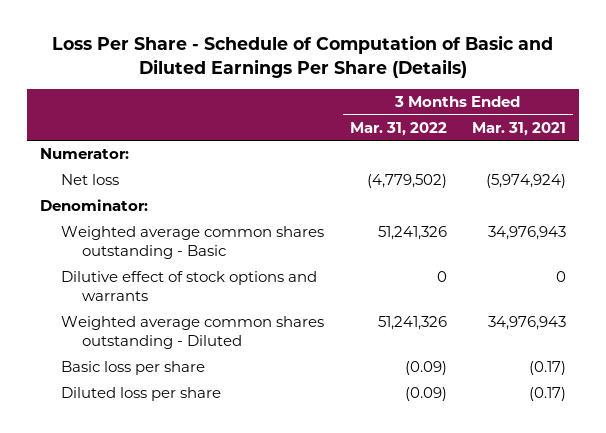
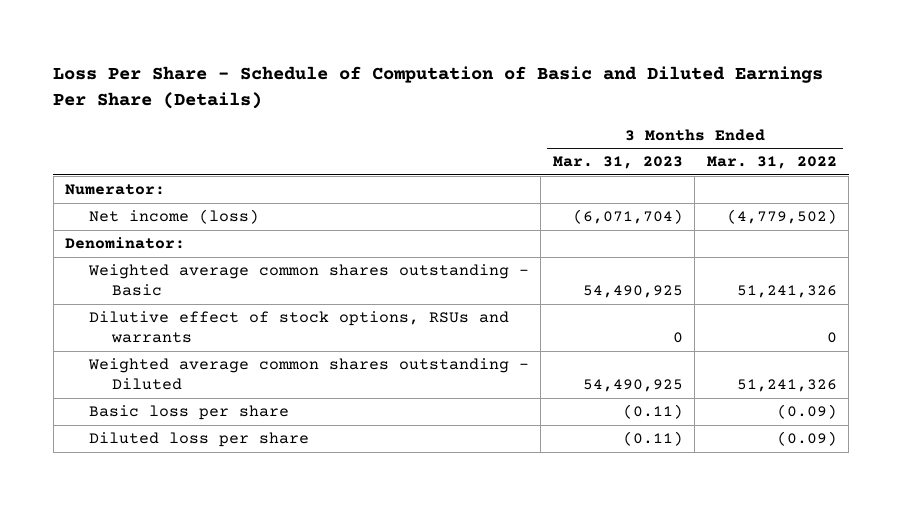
[472,121,567,136] Mar. 31, 2021 -> none
none -> [552,156,683,170] Mar. 31, 2023
[60,174,119,186] Net loss -> [88,209,259,225] Net income (loss)
[60,271,317,301] Dilutive effect of stock options and warrants -> [88,311,509,344] Dilutive effect of stock options, RSUs and warrants

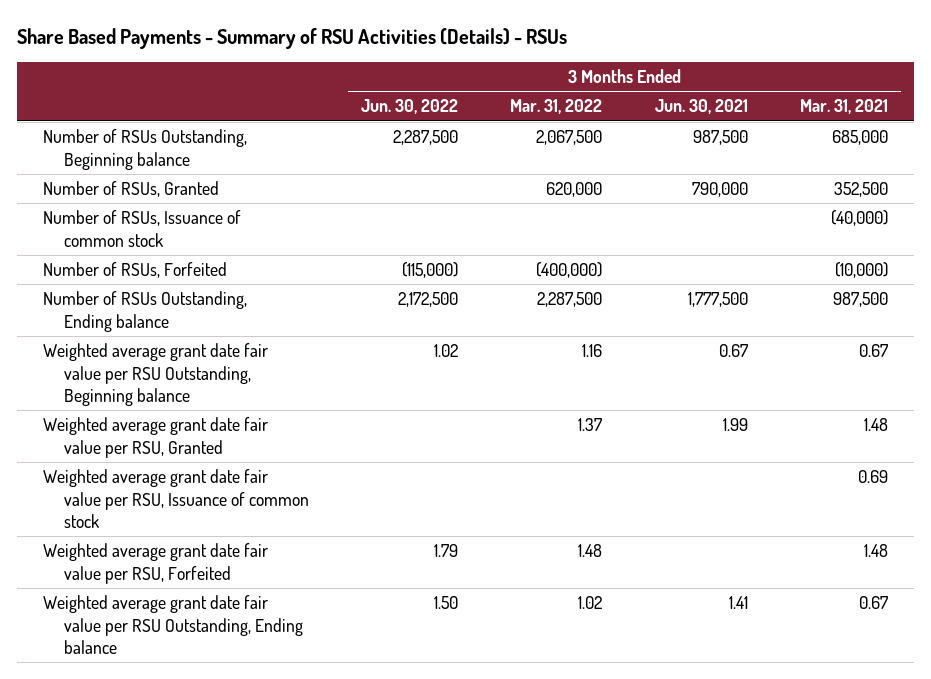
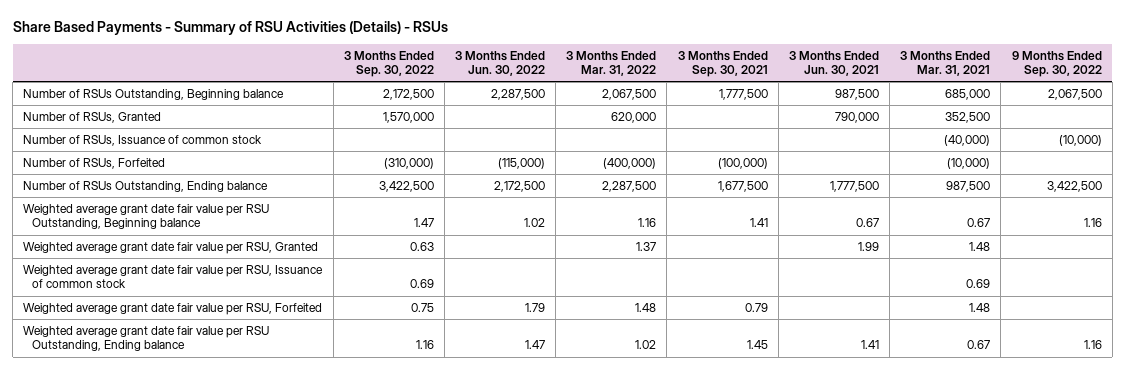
none -> [343,50,434,78] 3 Months Ended Sep. 30, 2022
none -> [677,50,768,78] 3 Months Ended Sep. 30, 2021
none -> [1011,50,1102,78] 9 Months Ended Sep. 30, 2022
[434,596,459,610] 1.50 -> [524,340,545,350] 1.47

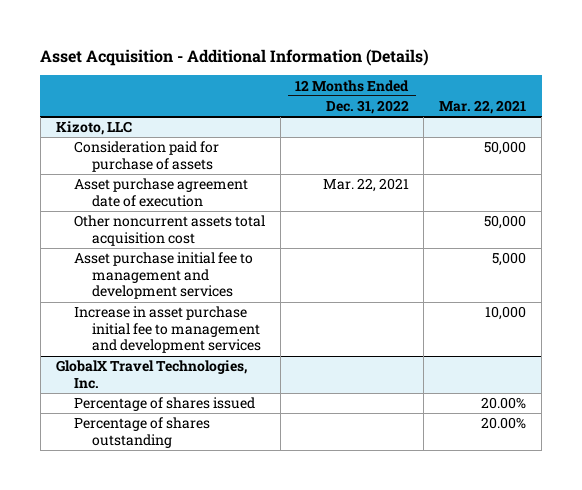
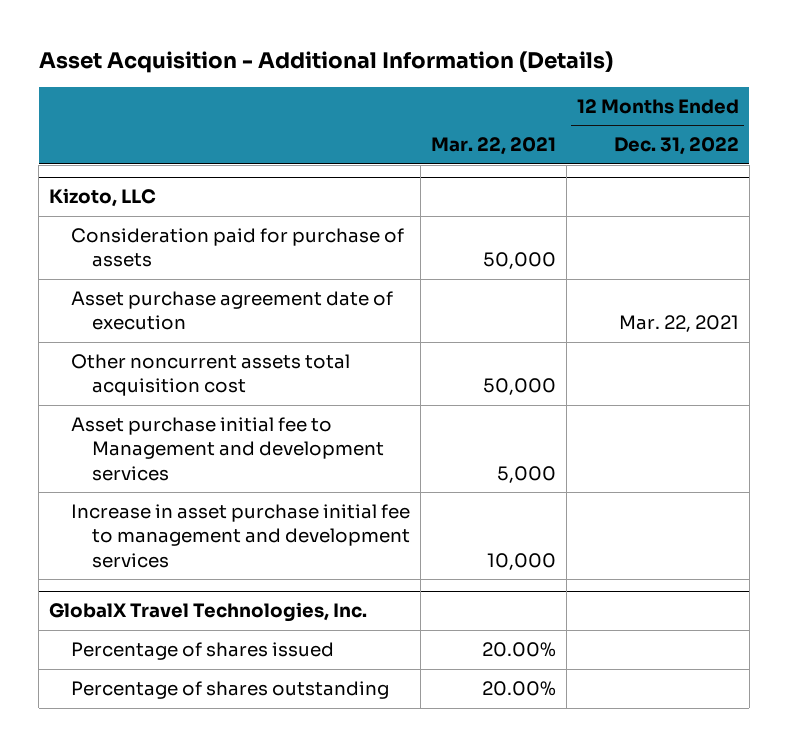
[73,252,253,300] Asset purchase initial fee to management and development services -> [70,417,385,481] Asset purchase initial fee to Management and development services

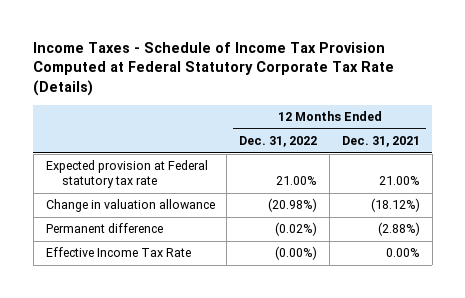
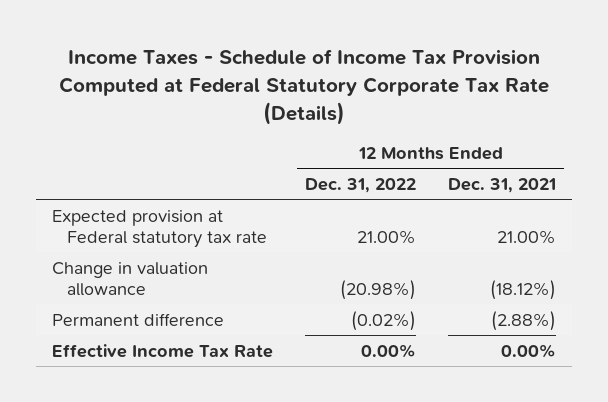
[275,246,318,261] (0.00%) -> [361,343,417,358] 0.00%

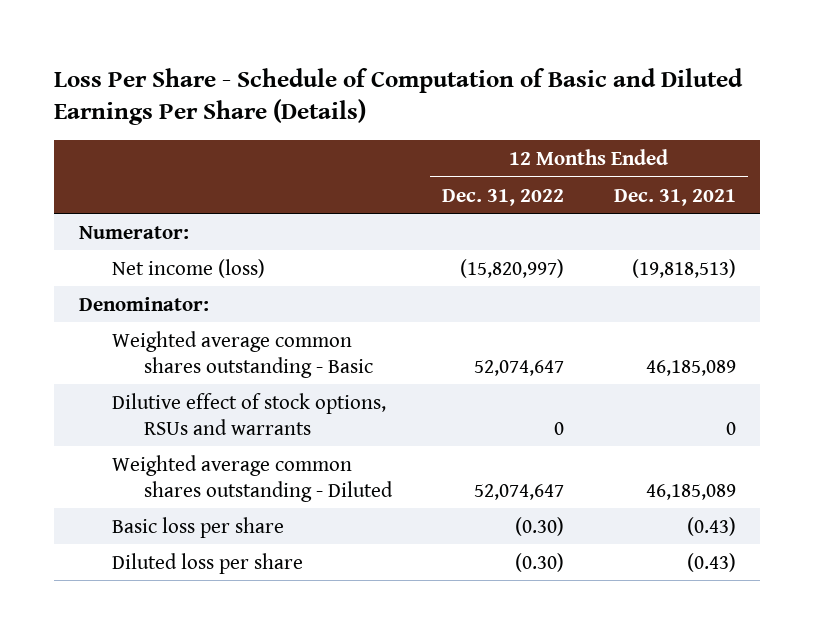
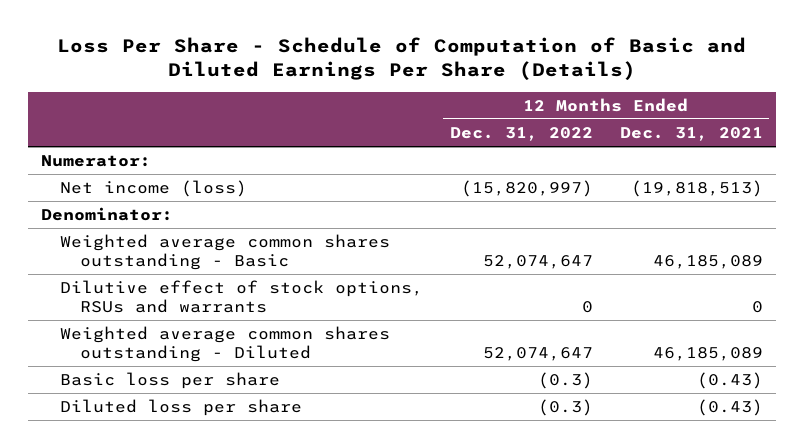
[514,516,564,536] (0.30) -> [538,372,594,390] (0.3)
[514,552,564,572] (0.30) -> [538,399,594,417] (0.3)

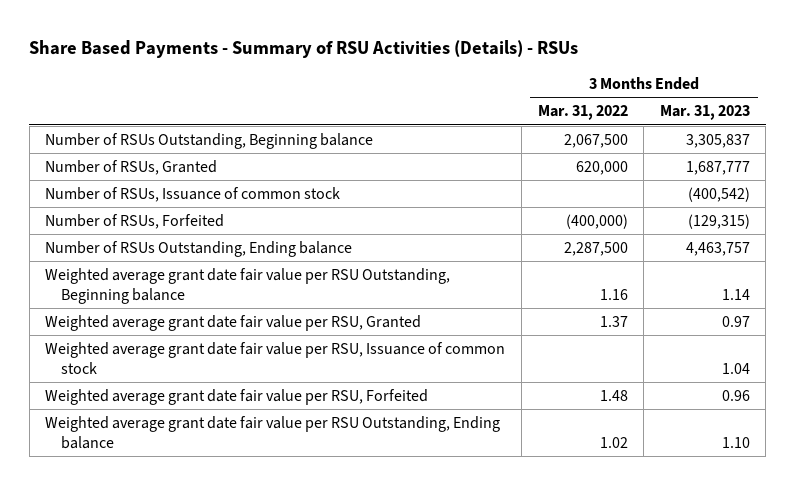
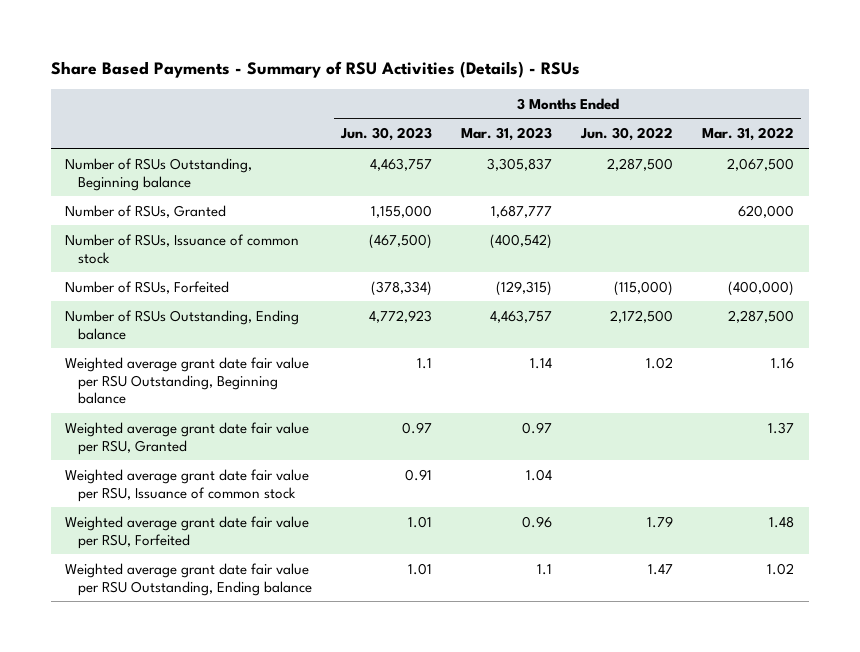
none -> [340,127,433,142] Jun. 30, 2023
none -> [580,127,674,142] Jun. 30, 2022
[721,436,750,448] 1.10 -> [537,563,553,575] 1.1

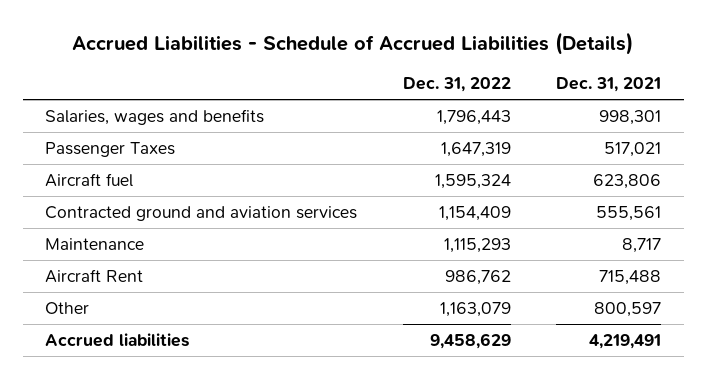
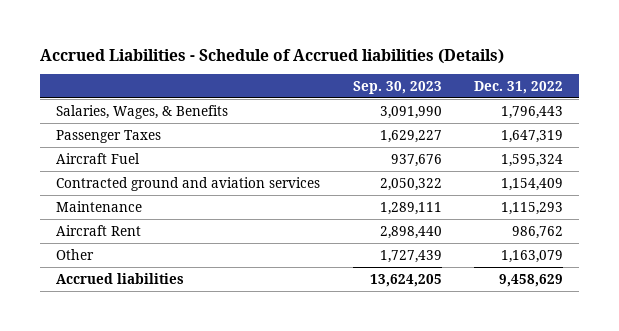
[72,31,634,55] Accrued Liabilities - Schedule of Accrued Liabilities (Details) -> [40,48,505,64] Accrued Liabilities - Schedule of Accrued liabilities (Details)
[556,77,662,93] Dec. 31, 2021 -> none
none -> [352,80,442,94] Sep. 30, 2023
[45,108,265,125] Salaries, wages and benefits -> [56,104,229,119] Salaries, Wages, & Benefits
[45,172,134,187] Aircraft fuel -> [56,152,141,164] Aircraft Fuel

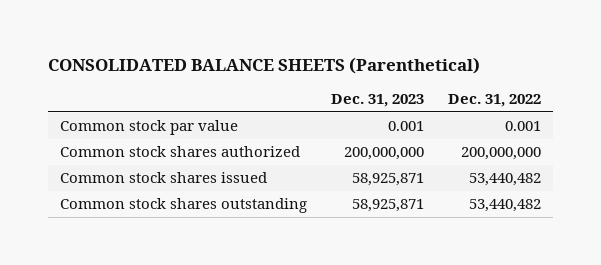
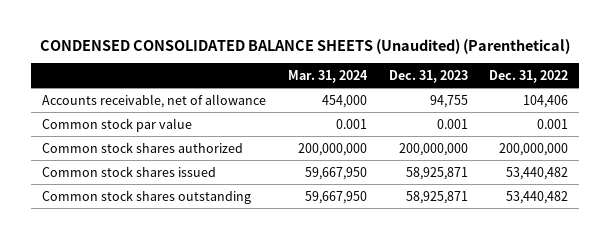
[48,57,481,75] CONSOLIDATED BALANCE SHEETS (Parenthetical) -> [40,38,571,54] CONDENSED CONSOLIDATED BALANCE SHEETS (Unaudited) (Parenthetical)
none -> [287,69,368,83] Mar. 31, 2024
none -> [42,93,267,108] Accounts receivable, net of allowance

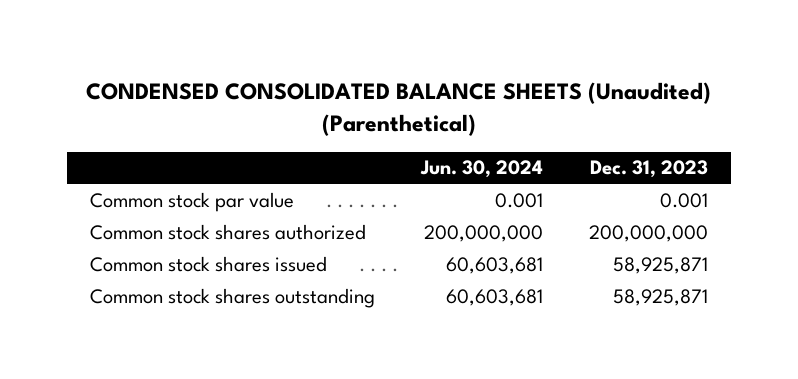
[287,69,368,83] Mar. 31, 2024 -> none
[489,69,569,83] Dec. 31, 2022 -> none
none -> [420,160,544,179] Jun. 30, 2024
[42,93,267,108] Accounts receivable, net of allowance -> none

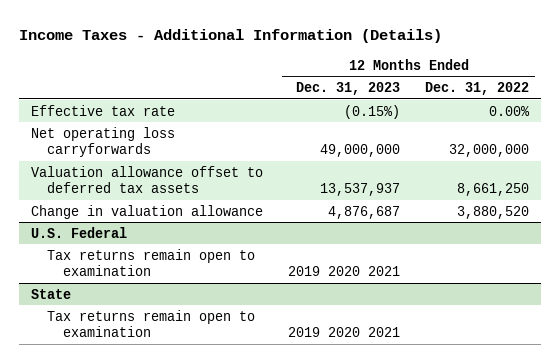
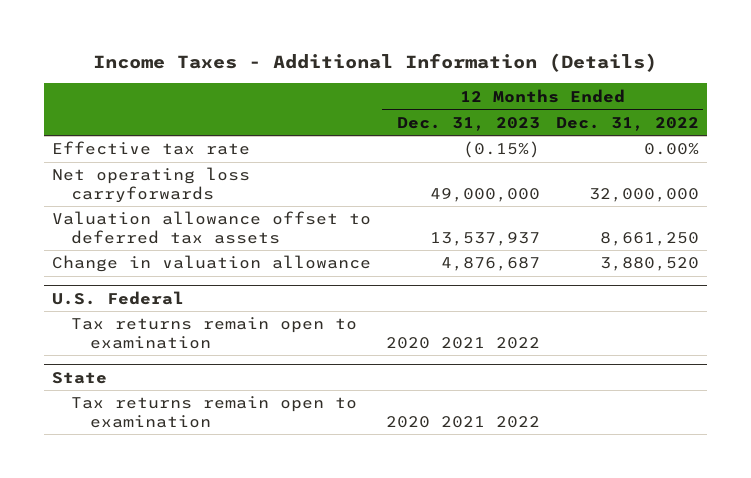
[288,265,401,276] 2019 2020 2021 -> [386,336,541,349] 2020 2021 2022
[288,326,401,337] 2019 2020 2021 -> [386,415,541,428] 2020 2021 2022

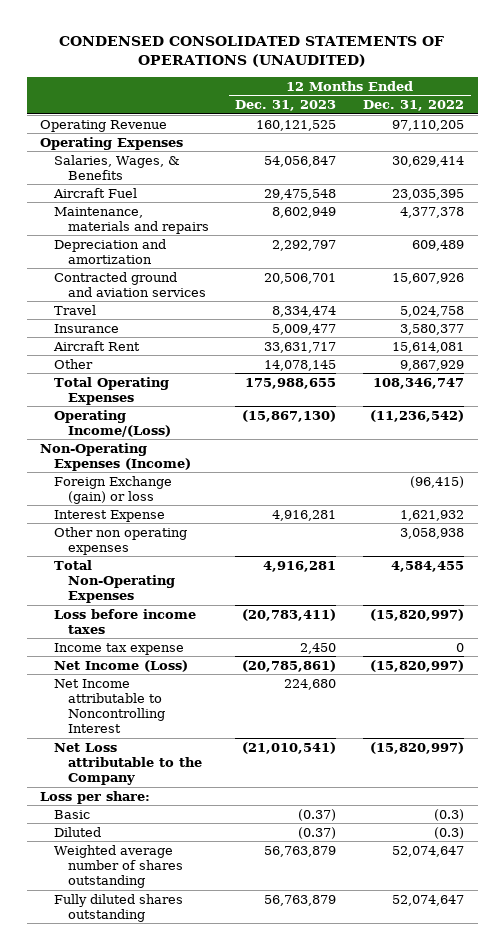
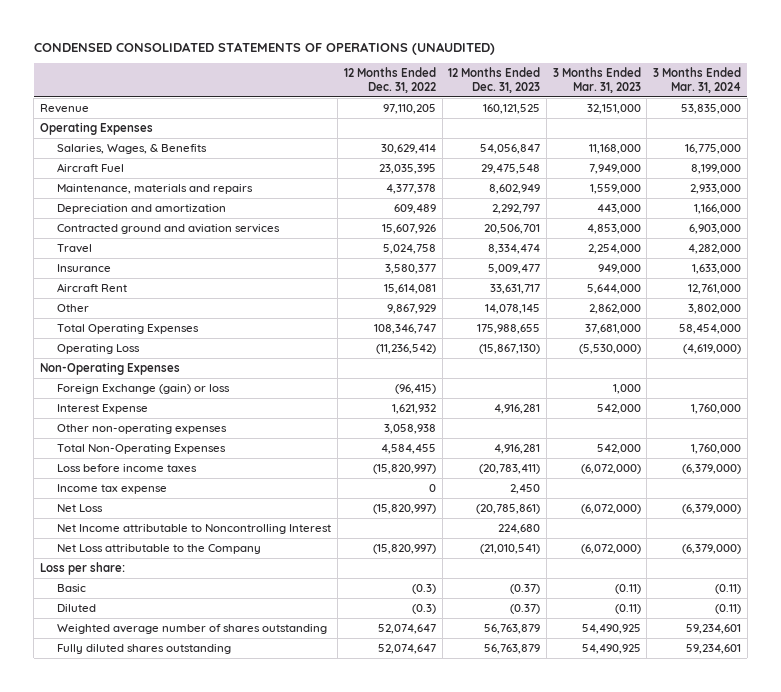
none -> [552,67,641,93] 3 Months Ended Mar. 31, 2023
none -> [653,67,742,93] 3 Months Ended Mar. 31, 2024
[39,119,167,132] Operating Revenue -> [40,104,90,114] Revenue
[53,409,171,437] Operating Income/(Loss) -> [57,344,141,355] Operating Loss
[39,442,191,471] Non-Operating Expenses (Income) -> [40,362,181,376] Non-Operating Expenses
[53,526,187,555] Other non operating expenses -> [57,424,228,435] Other non-operating expenses
[53,659,188,672] Net Income (Loss) -> [57,504,104,513] Net Loss

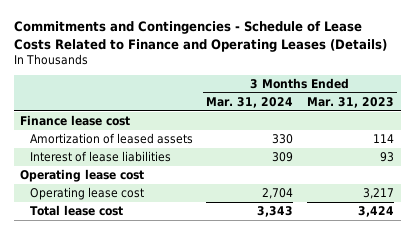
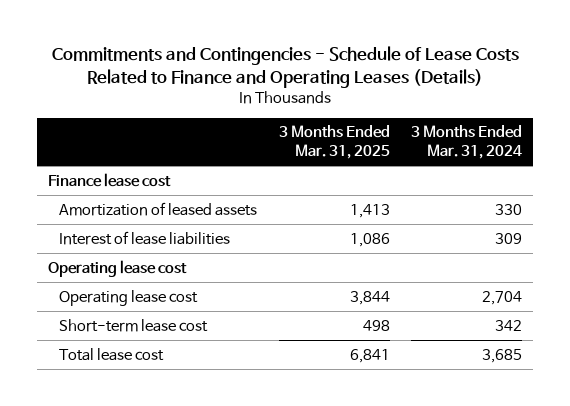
[306,97,394,109] Mar. 31, 2023 -> none
none -> [278,125,390,160] 3 Months Ended Mar. 31, 2025
none -> [58,318,208,332] Short-term lease cost
[257,206,294,218] 3,343 -> [482,348,523,363] 3,685

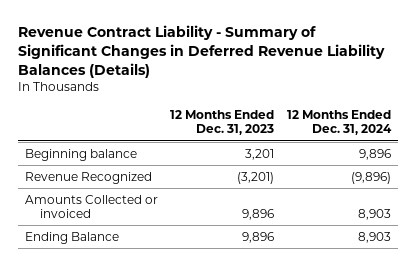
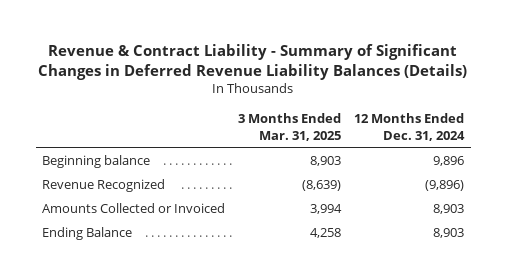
[18,25,386,78] Revenue Contract Liability - Summary of Significant Changes in Deferred Revenue Liability Balances (Details) -> [38,43,468,80] Revenue & Contract Liability - Summary of Significant Changes in Deferred Revenue Liability Balances (Details)
[170,109,275,136] 12 Months Ended Dec. 31, 2023 -> none
none -> [238,113,342,141] 3 Months Ended Mar. 31, 2025
[24,194,158,219] Amounts Collected or invoiced -> [42,202,226,213] Amounts Collected or Invoiced

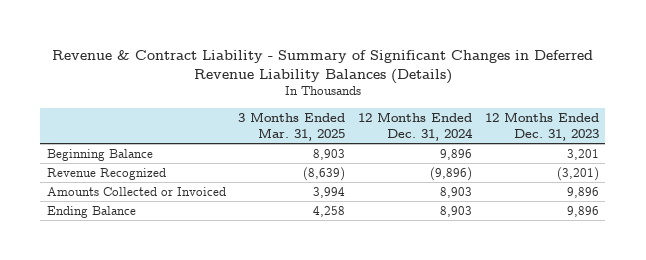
none -> [484,111,599,141] 12 Months Ended Dec. 31, 2023
[42,154,151,168] Beginning balance -> [46,148,153,161] Beginning Balance

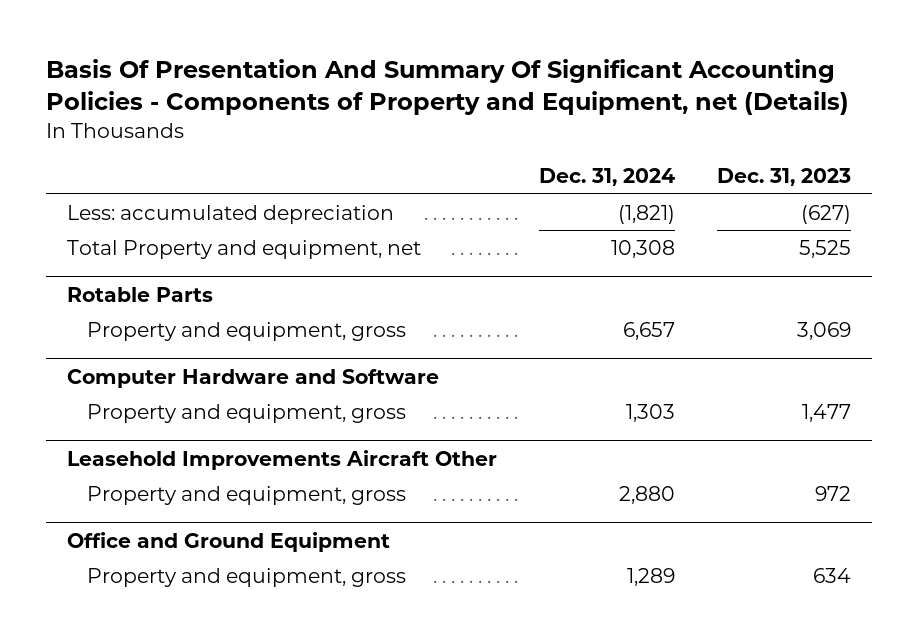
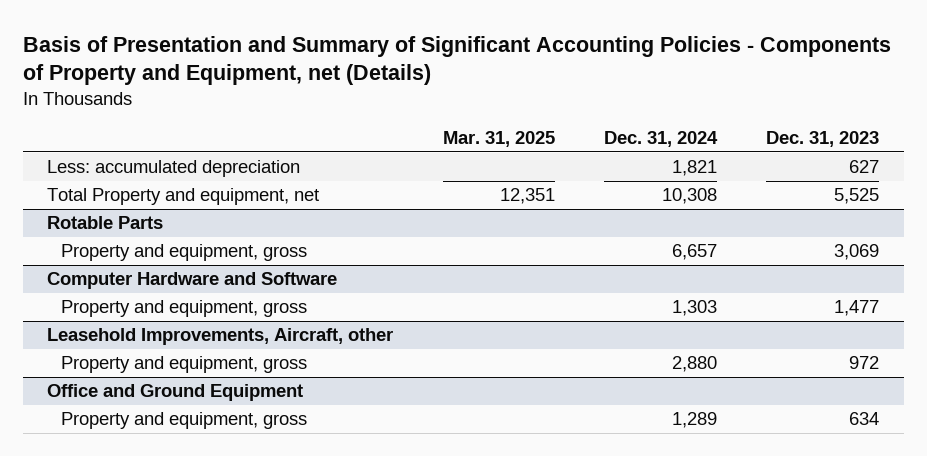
[45,58,849,115] Basis Of Presentation And Summary Of Significant Accounting Policies - Components of Property and Equipment, net (Details) -> [22,35,891,86] Basis of Presentation and Summary of Significant Accounting Policies - Components of Property and Equipment, net (Details)
none -> [442,131,555,148] Mar. 31, 2025
[617,204,675,224] (1,821) -> [671,160,717,177] 1,821
[800,204,851,224] (627) -> [849,160,880,174] 627
[66,449,497,470] Leasehold Improvements Aircraft Other -> [47,328,394,346] Leasehold Improvements, Aircraft, other

